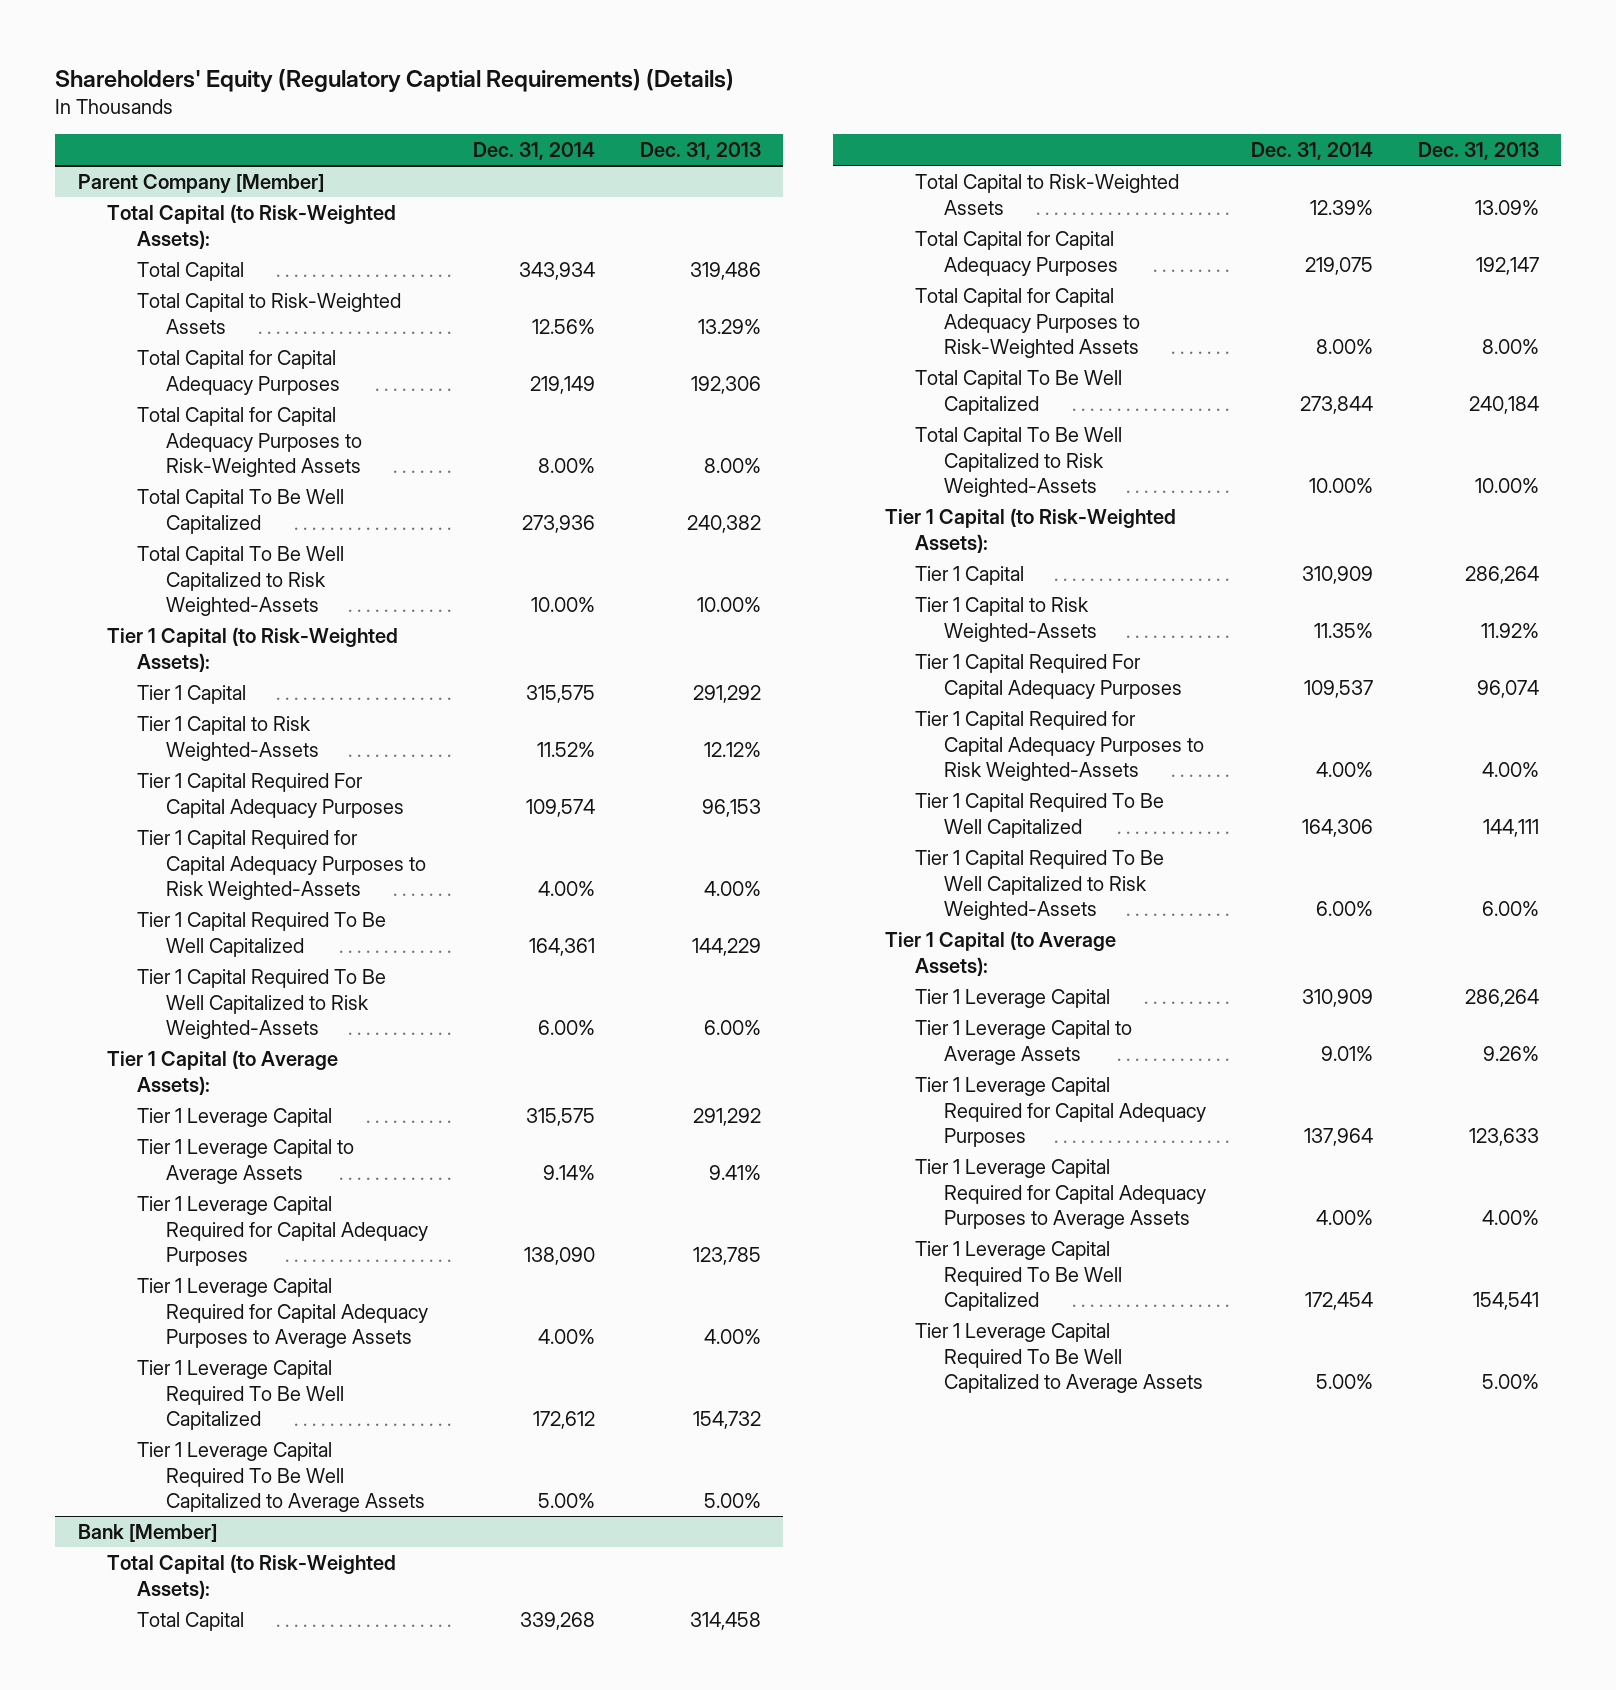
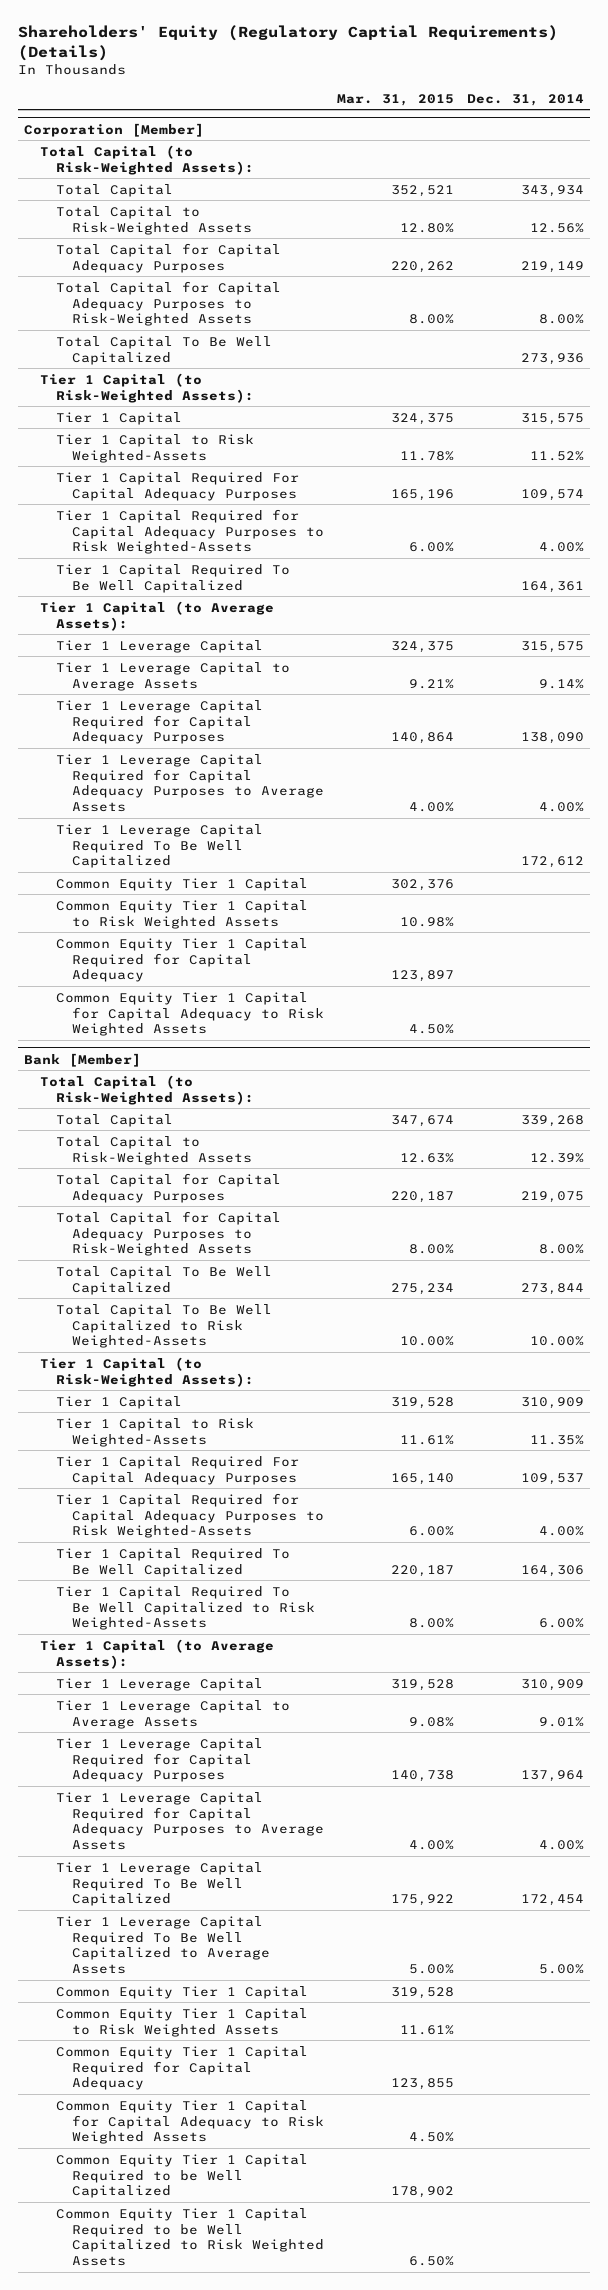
[639,142,761,161] Dec. 31, 2013 -> none
none -> [336,93,454,106] Mar. 31, 2015
[77,173,324,194] Parent Company [Member] -> [24,122,205,137] Corporation [Member]
[136,545,344,617] Total Capital To Be Well Capitalized to Risk Weighted-Assets -> none
[136,968,386,1040] Tier 1 Capital Required To Be Well Capitalized to Risk Weighted-Assets -> none
[136,1441,426,1513] Tier 1 Leverage Capital Required To Be Well Capitalized to Average Assets -> none
none -> [55,877,308,891] Common Equity Tier 1 Capital
none -> [55,899,308,929] Common Equity Tier 1 Capital to Risk Weighted Assets
none -> [55,937,308,983] Common Equity Tier 1 Capital Required for Capital Adequacy
none -> [55,991,324,1037] Common Equity Tier 1 Capital for Capital Adequacy to Risk Weighted Assets
none -> [55,1985,308,1999] Common Equity Tier 1 Capital
none -> [55,2007,308,2037] Common Equity Tier 1 Capital to Risk Weighted Assets
none -> [55,2045,308,2091] Common Equity Tier 1 Capital Required for Capital Adequacy
none -> [55,2099,324,2145] Common Equity Tier 1 Capital for Capital Adequacy to Risk Weighted Assets
none -> [55,2153,308,2199] Common Equity Tier 1 Capital Required to be Well Capitalized
none -> [55,2207,324,2267] Common Equity Tier 1 Capital Required to be Well Capitalized to Risk Weighted Assets

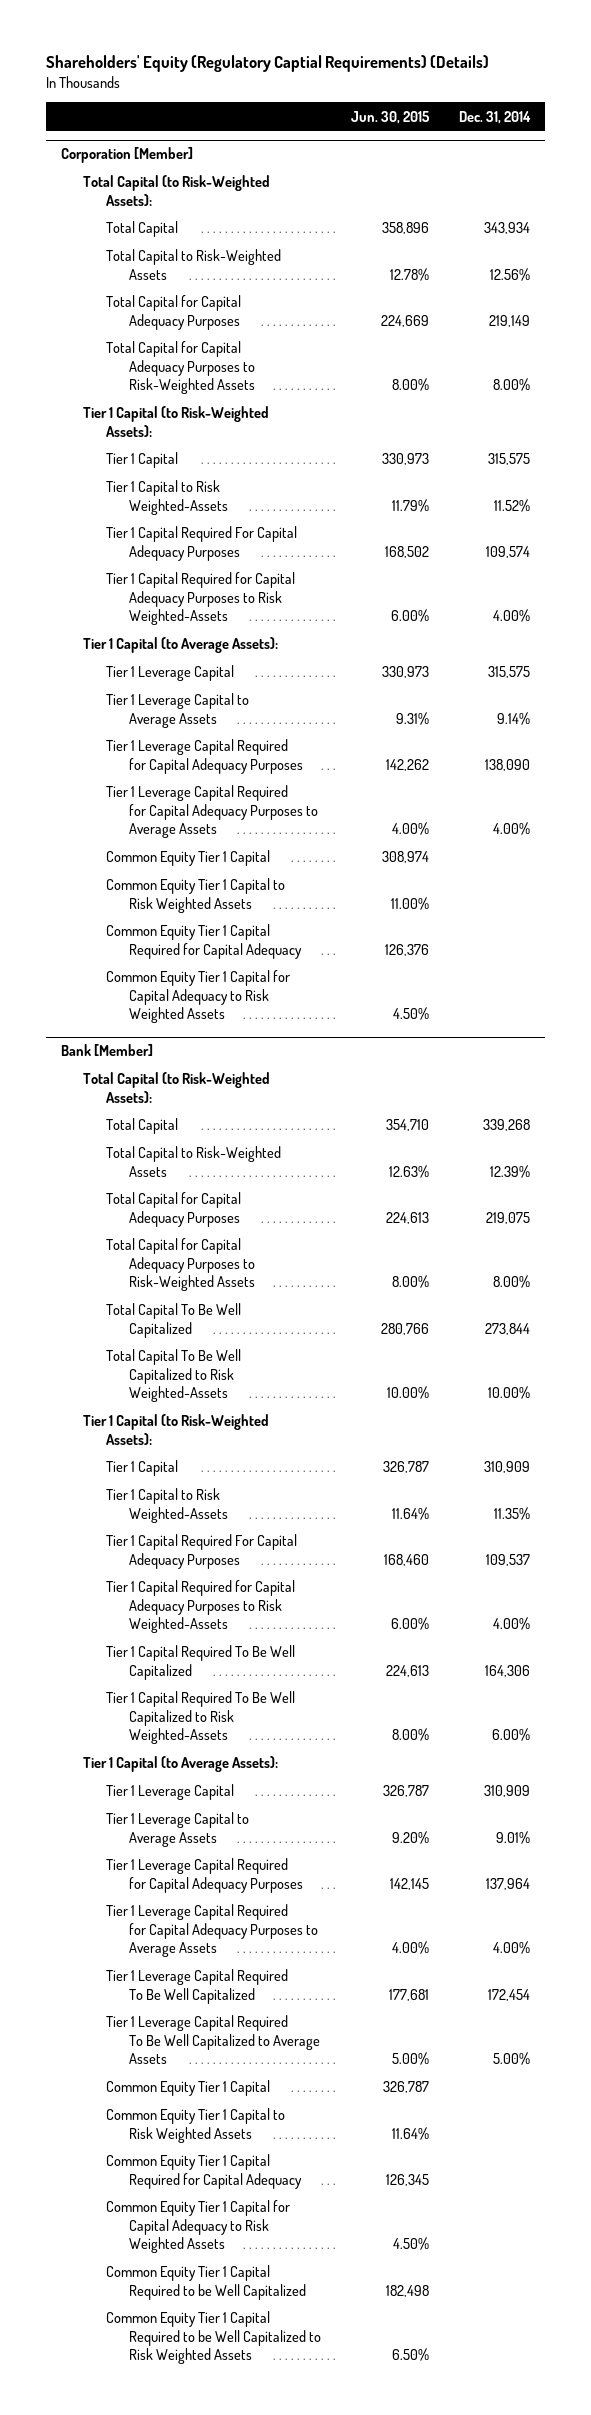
[336,93,454,106] Mar. 31, 2015 -> none
none -> [350,110,430,124] Jun. 30, 2015
[55,335,272,365] Total Capital To Be Well Capitalized -> none
[55,563,290,593] Tier 1 Capital Required To Be Well Capitalized -> none
[55,823,263,869] Tier 1 Leverage Capital Required To Be Well Capitalized -> none

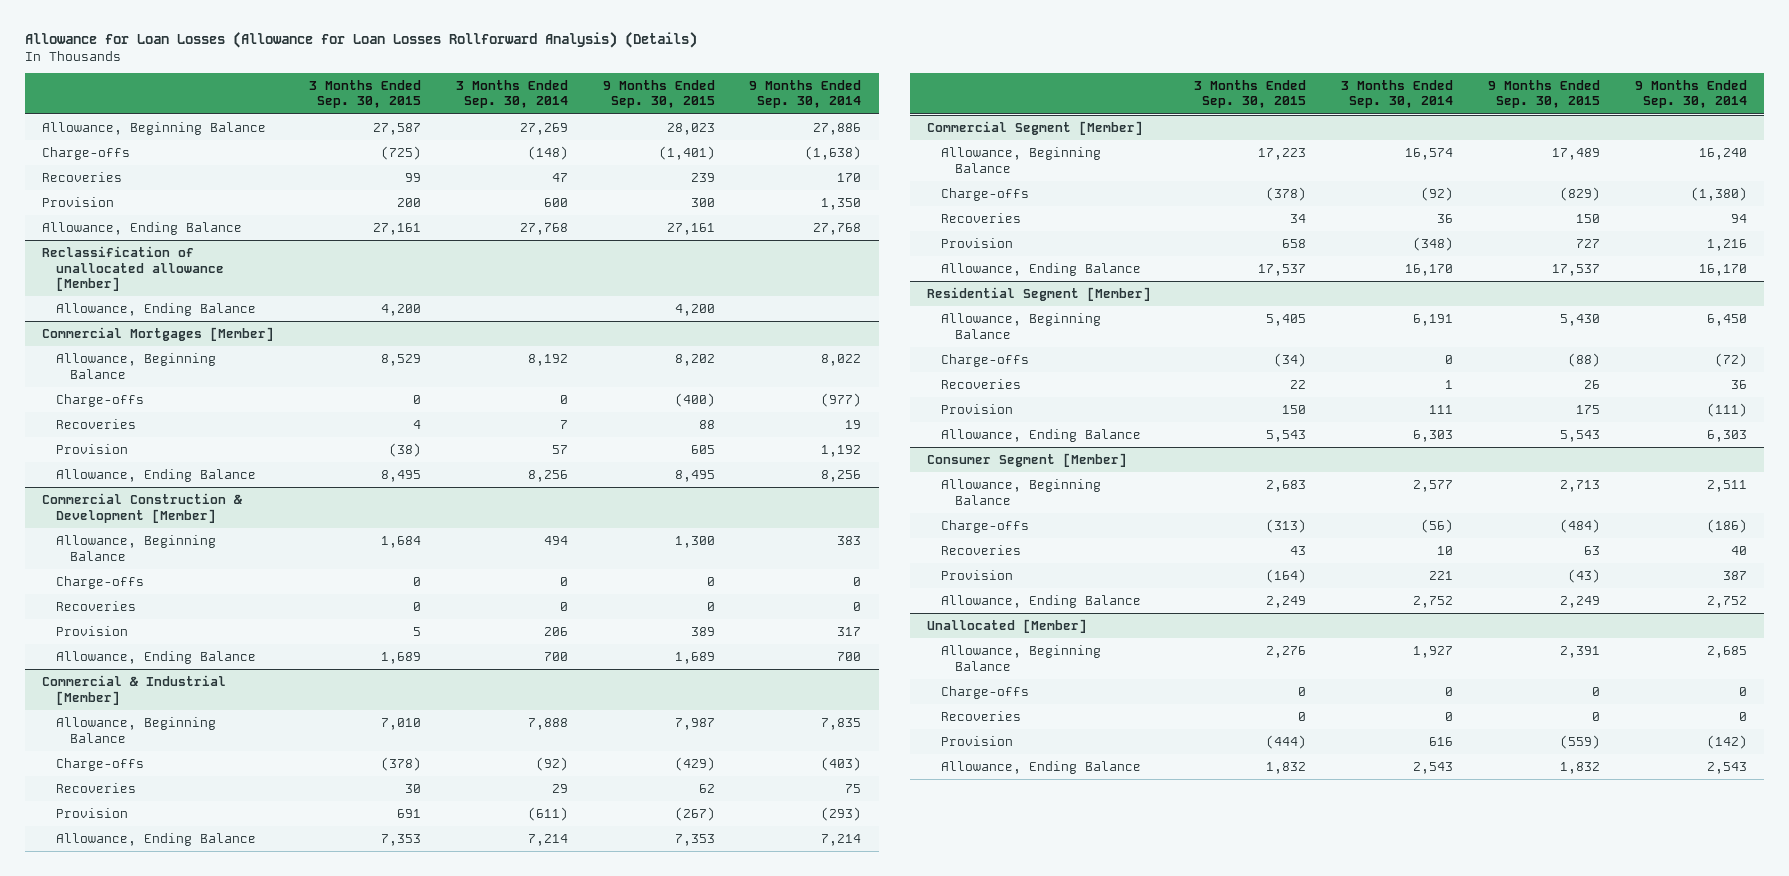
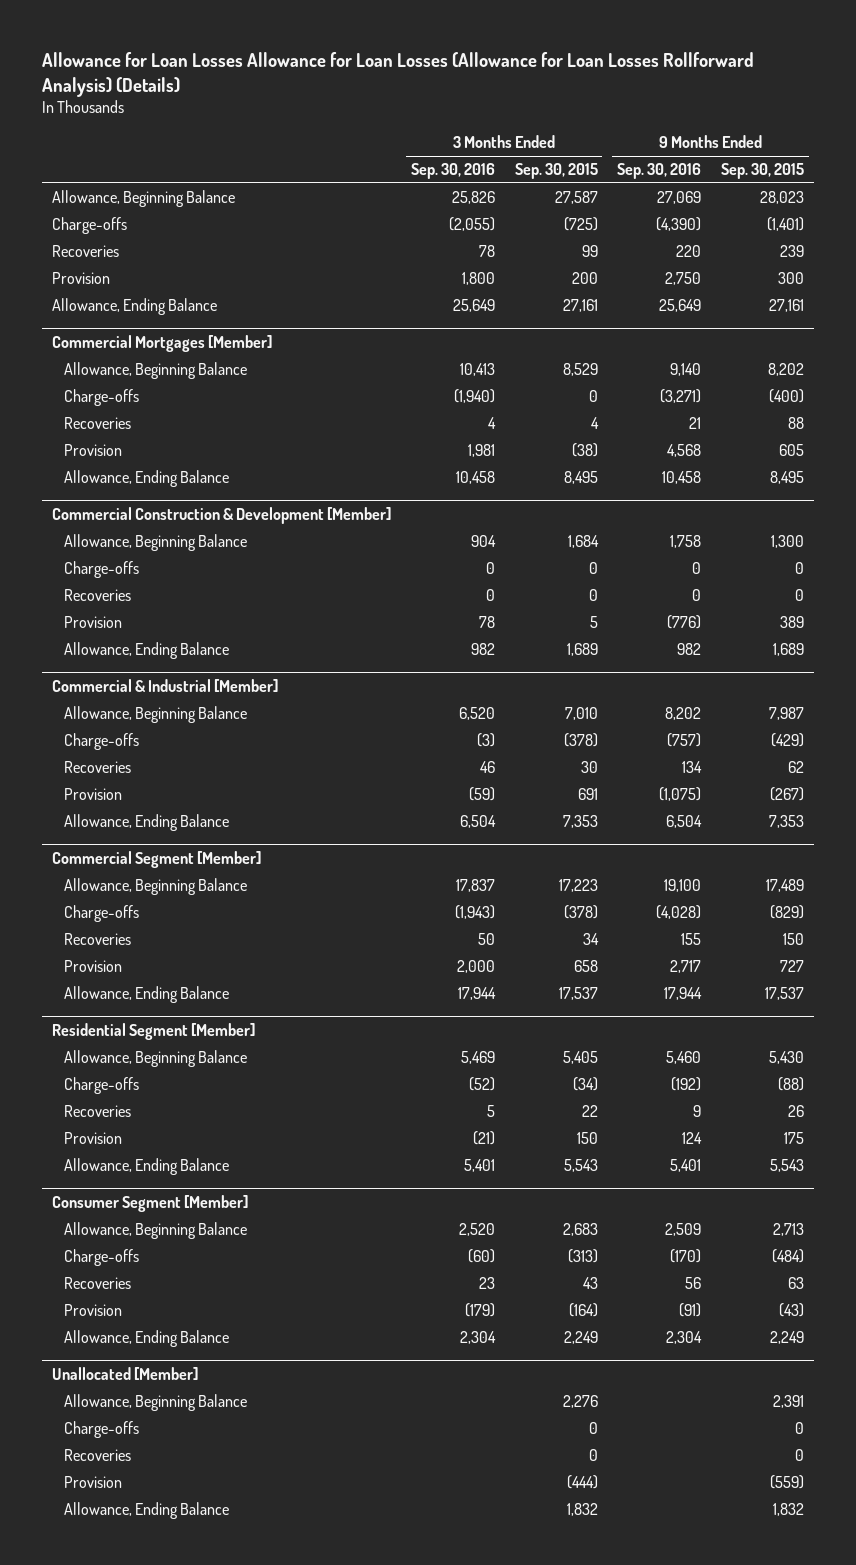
[24,31,697,48] Allowance for Loan Losses (Allowance for Loan Losses Rollforward Analysis) (Details) -> [42,52,755,97] Allowance for Loan Losses Allowance for Loan Losses (Allowance for Loan Losses Rollforward Analysis) (Details)
[455,79,568,109] 3 Months Ended Sep. 30, 2014 -> none
[749,79,862,109] 9 Months Ended Sep. 30, 2014 -> none
none -> [410,163,495,180] Sep. 30, 2016
none -> [617,163,702,180] Sep. 30, 2016
[42,245,225,292] Reclassification of unallocated allowance [Member] -> none
[56,302,257,316] Allowance, Ending Balance -> none

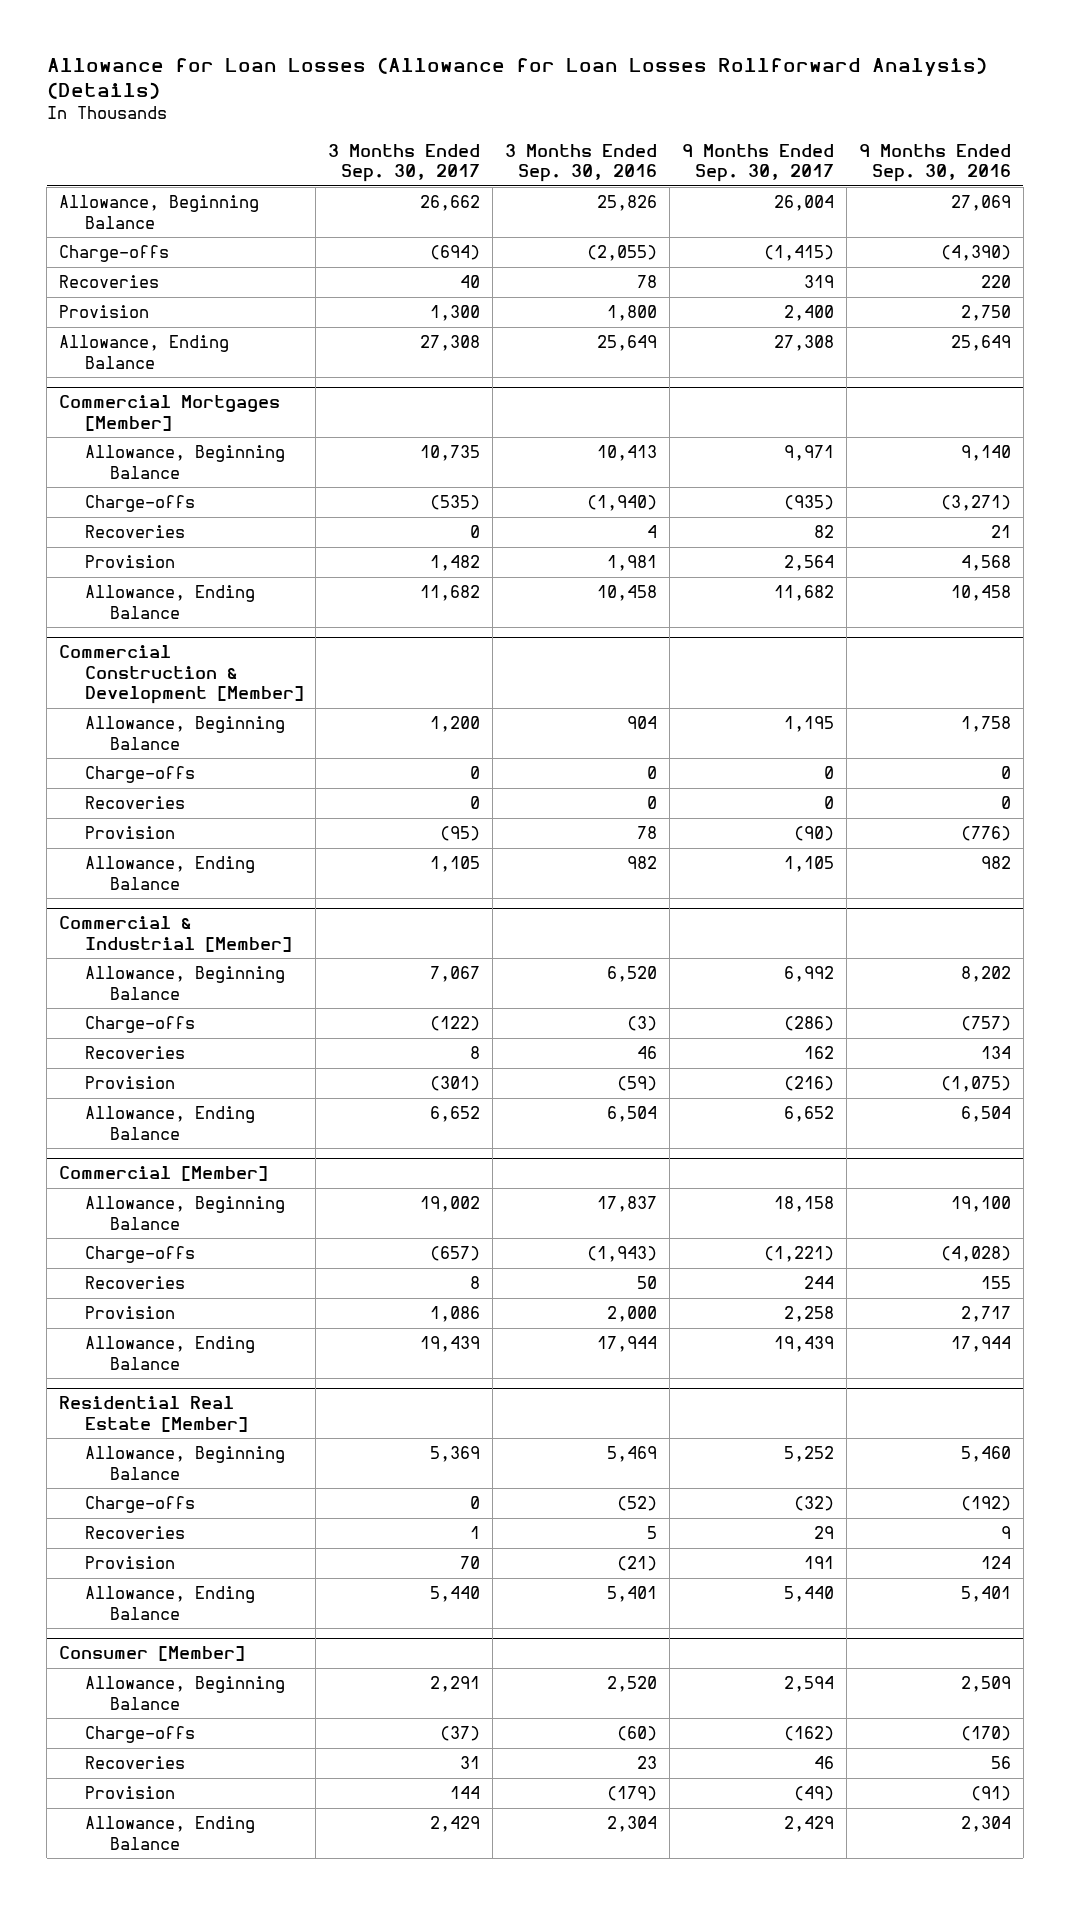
[42,52,755,97] Allowance for Loan Losses Allowance for Loan Losses (Allowance for Loan Losses Rollforward Analysis) (Details) -> [46,57,987,100] Allowance for Loan Losses (Allowance for Loan Losses Rollforward Analysis) (Details)
[514,163,598,180] Sep. 30, 2015 -> none
[720,163,804,180] Sep. 30, 2015 -> none
none -> [328,143,481,183] 3 Months Ended Sep. 30, 2017
none -> [681,143,834,183] 9 Months Ended Sep. 30, 2017
[52,851,262,869] Commercial Segment [Member] -> [59,1166,269,1182] Commercial [Member]
[52,1023,256,1041] Residential Segment [Member] -> [59,1396,248,1432] Residential Real Estate [Member]
[52,1195,249,1213] Consumer Segment [Member] -> [59,1646,246,1662] Consumer [Member]
[52,1367,199,1381] Unallocated [Member] -> none
[64,1394,248,1412] Allowance, Beginning Balance -> none
[64,1421,140,1439] Charge-offs -> none
[64,1449,132,1462] Recoveries -> none
[64,1476,123,1489] Provision -> none
[64,1502,230,1520] Allowance, Ending Balance -> none

